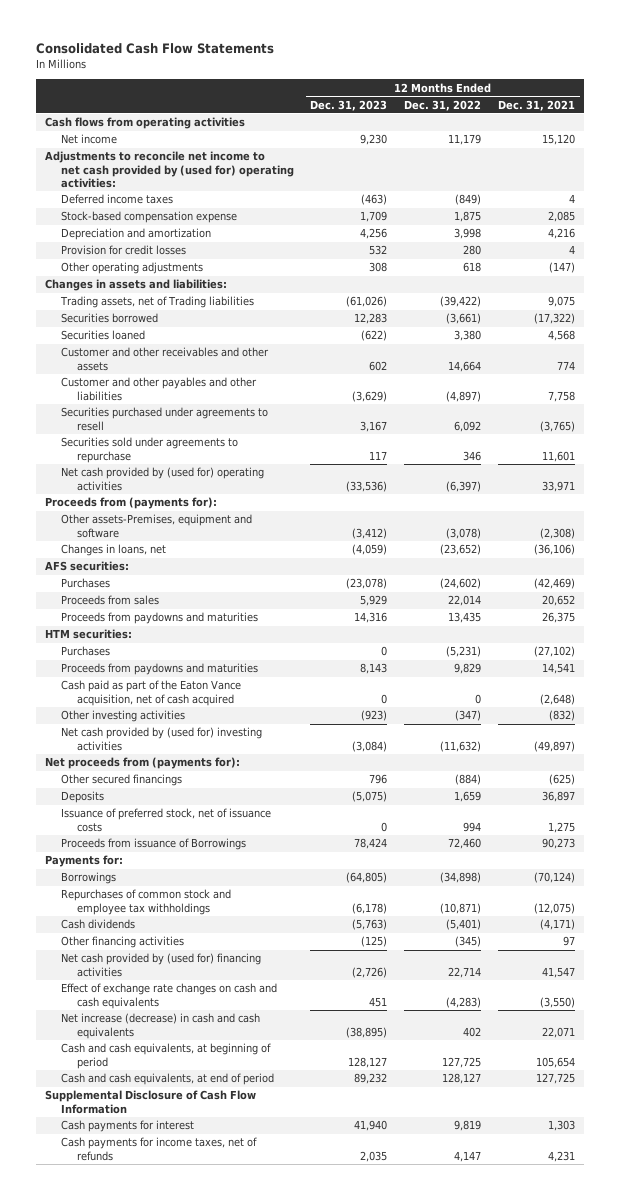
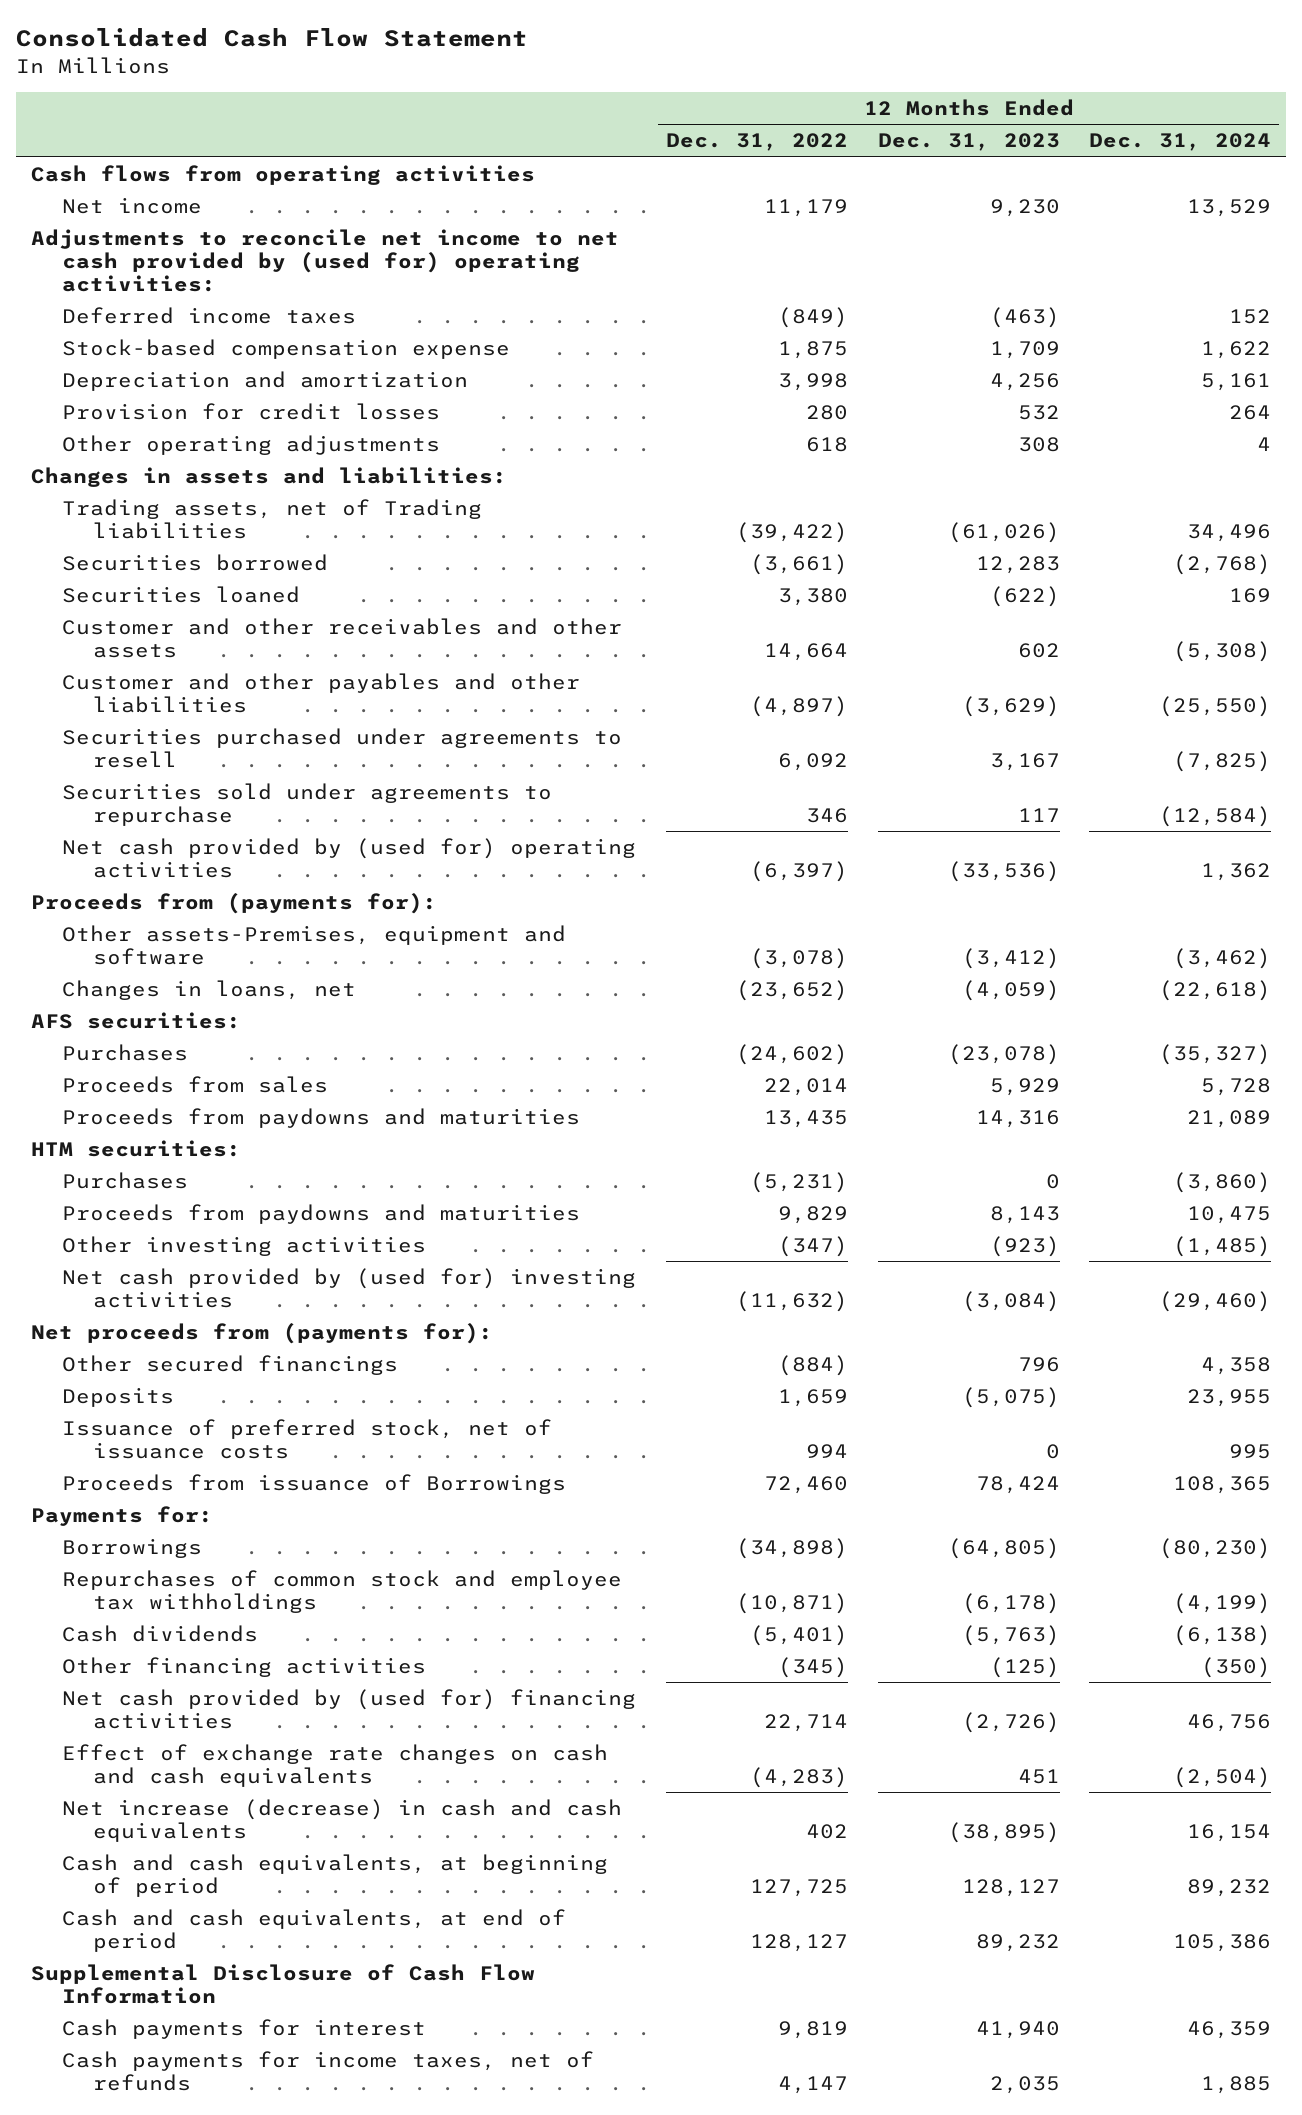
[36,43,275,55] Consolidated Cash Flow Statements -> [16,28,529,48] Consolidated Cash Flow Statement
[498,99,576,111] Dec. 31, 2021 -> none
none -> [1089,133,1272,152] Dec. 31, 2024
[60,680,241,706] Cash paid as part of the Eaton Vance acquisition, net of cash acquired -> none

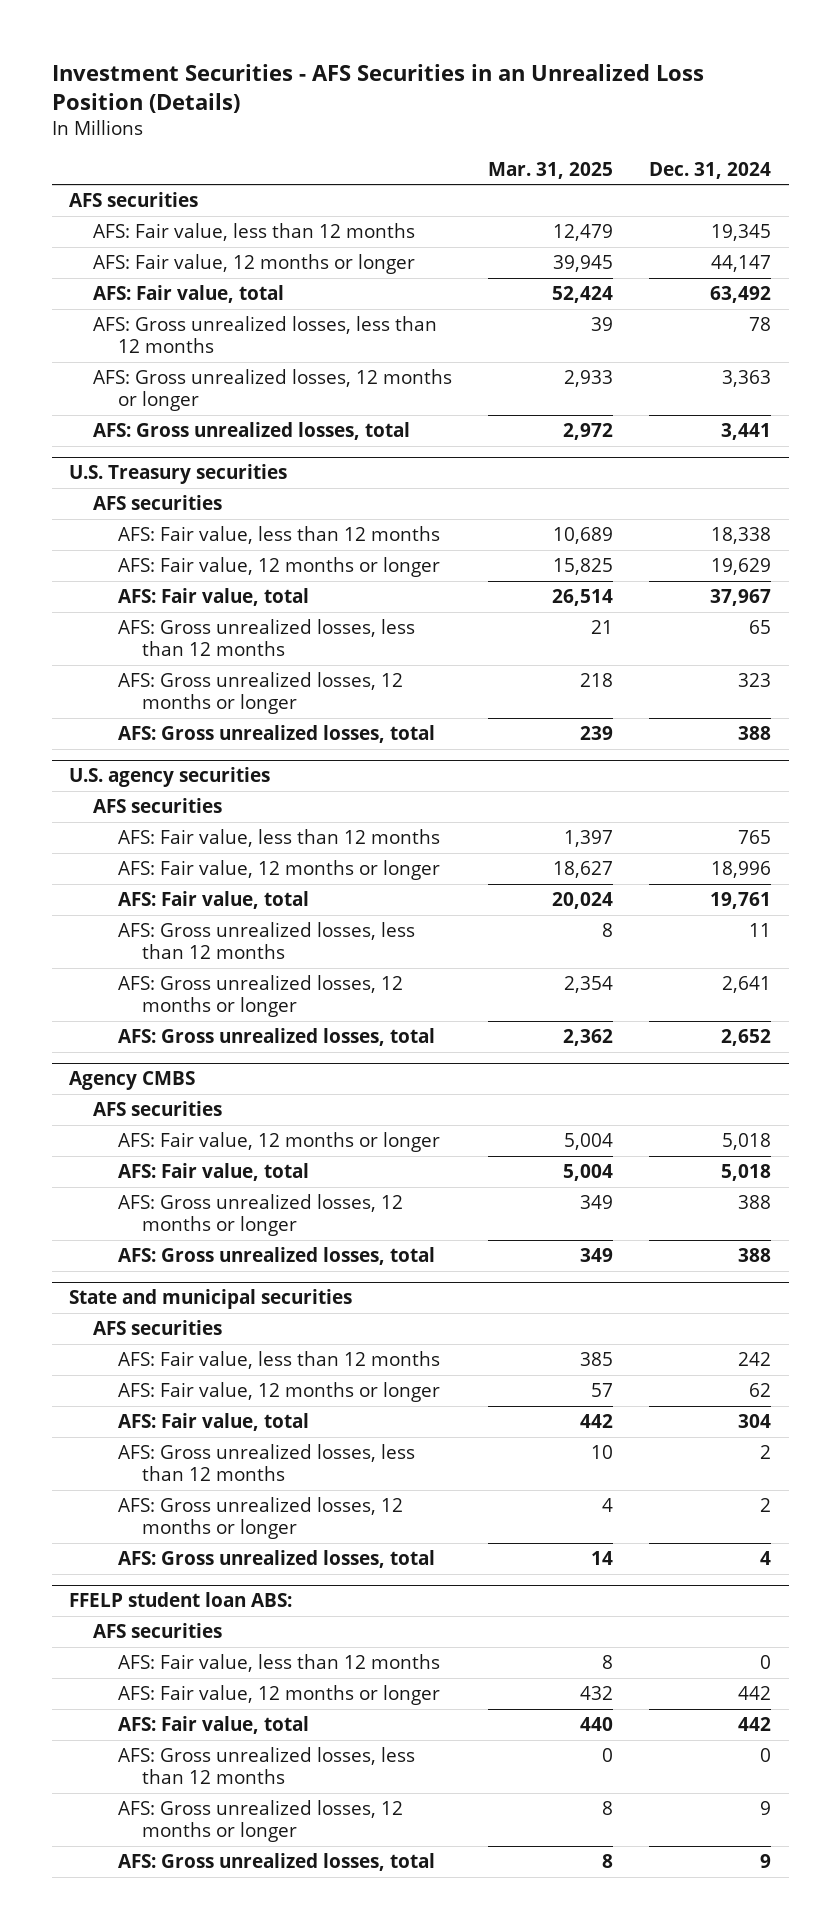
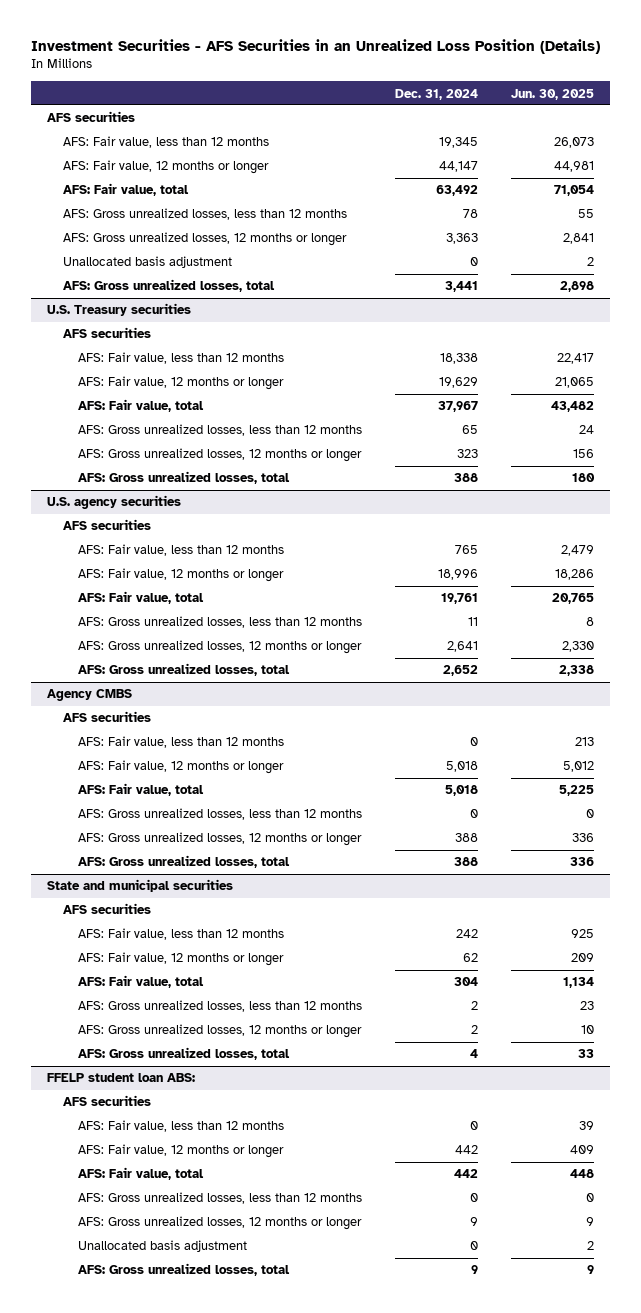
[488,161,614,179] Mar. 31, 2025 -> none
none -> [510,88,594,100] Jun. 30, 2025
none -> [62,256,232,269] Unallocated basis adjustment
none -> [78,736,285,749] AFS: Fair value, less than 12 months
none -> [78,808,363,821] AFS: Gross unrealized losses, less than 12 months
none -> [78,1240,248,1253] Unallocated basis adjustment

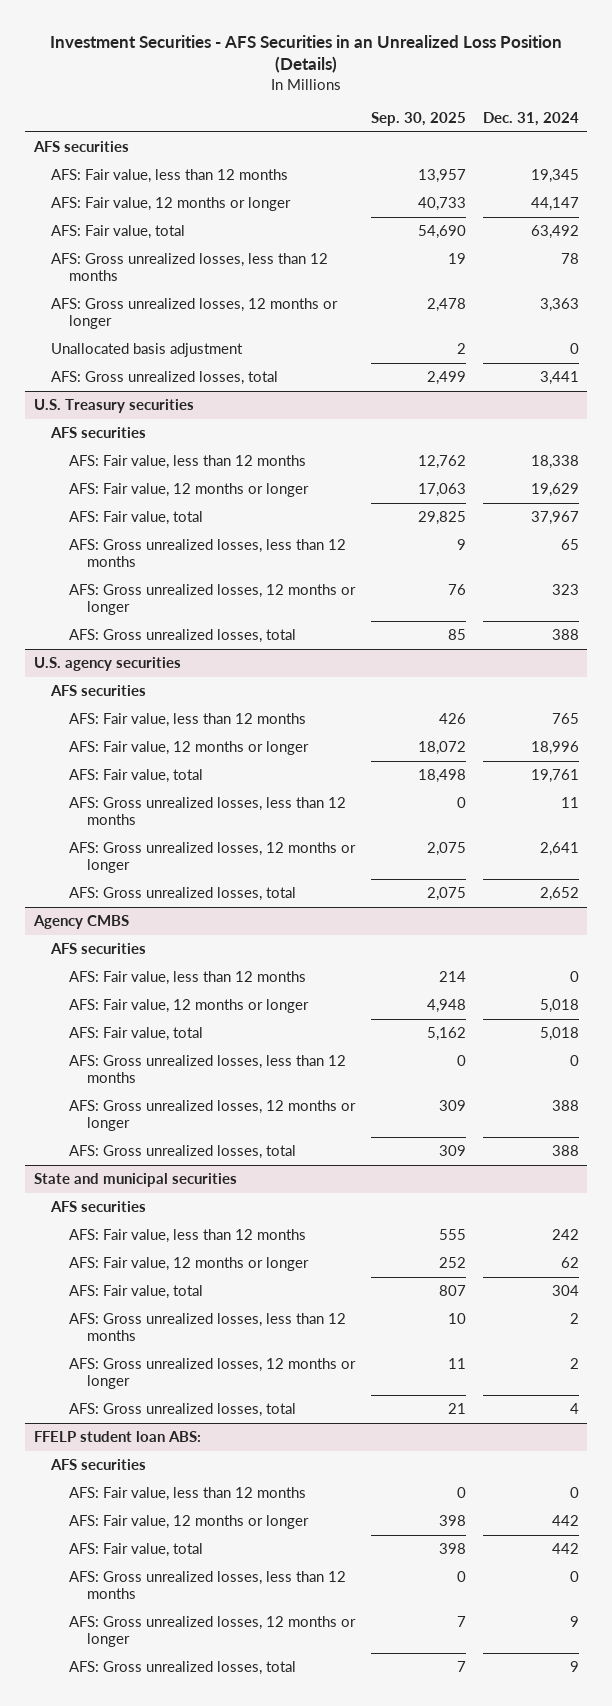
[510,88,594,100] Jun. 30, 2025 -> none
none -> [371,112,467,127] Sep. 30, 2025
[78,1240,248,1253] Unallocated basis adjustment -> none

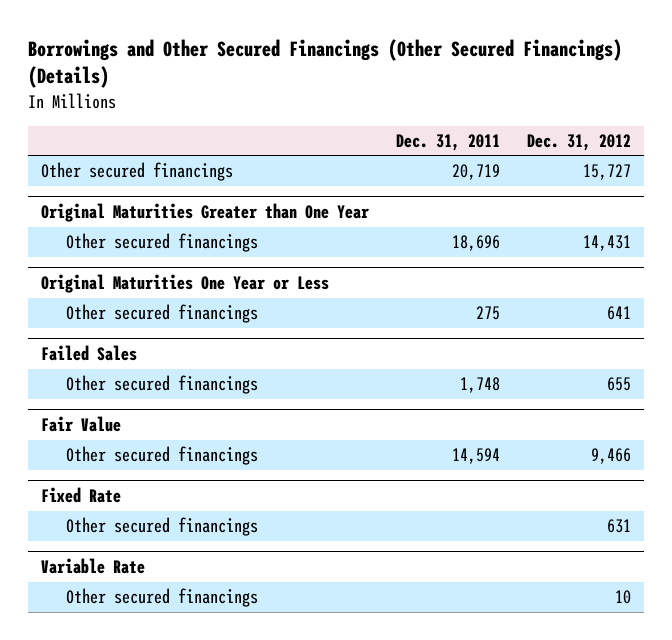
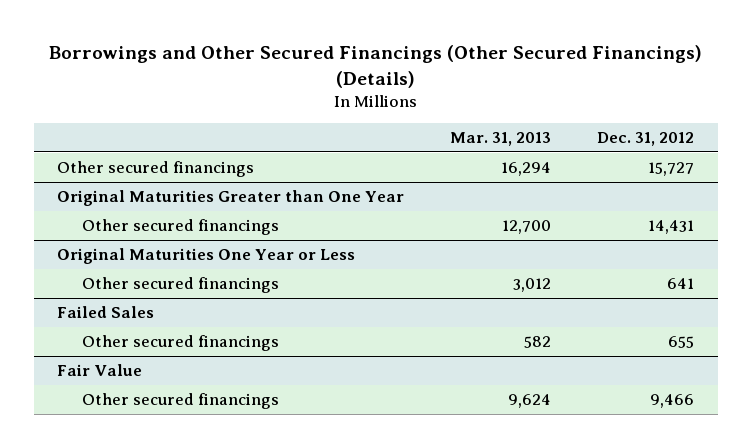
[395,133,500,151] Dec. 31, 2011 -> none
none -> [450,132,552,147] Mar. 31, 2013
[41,486,122,503] Fixed Rate -> none
[65,517,258,537] Other secured financings -> none
[41,557,146,574] Variable Rate -> none
[65,588,258,608] Other secured financings -> none

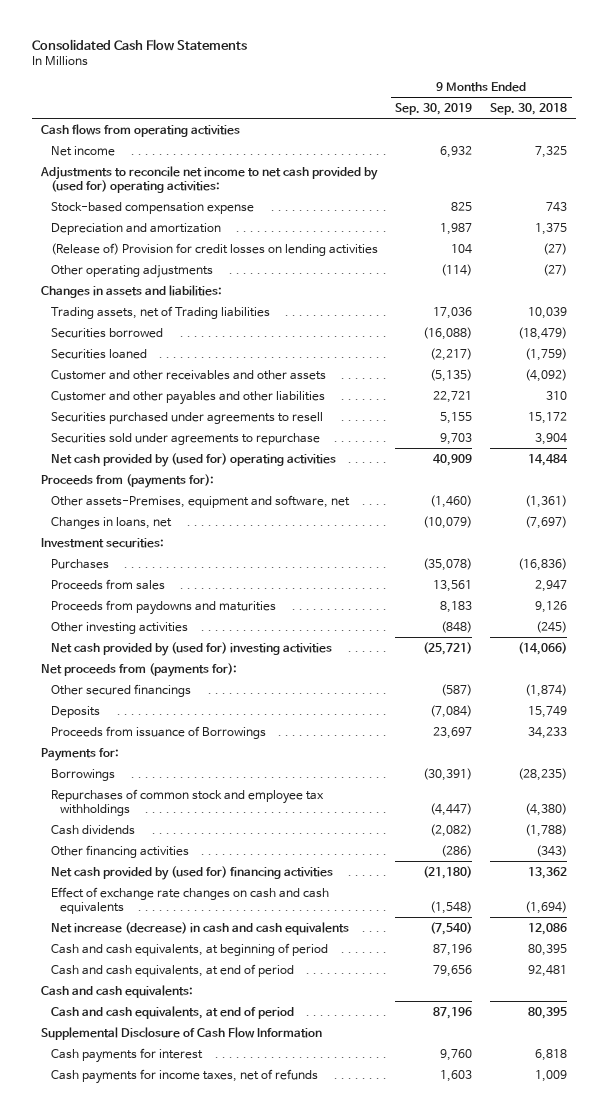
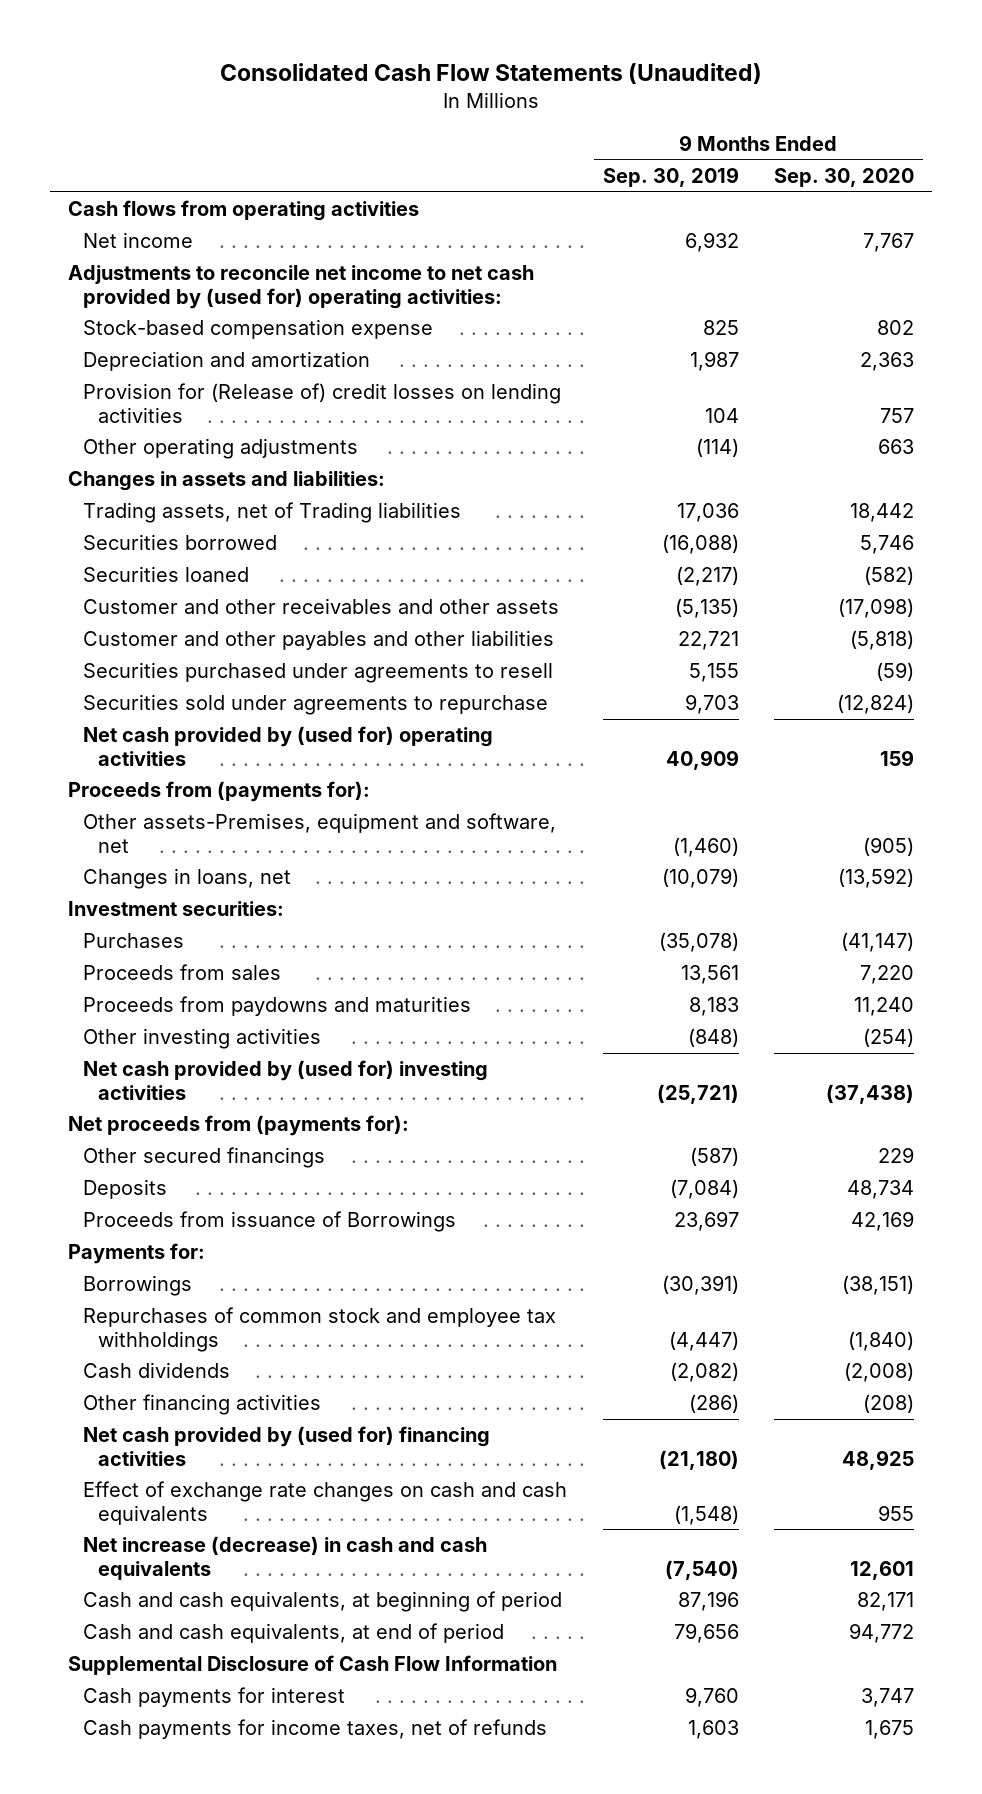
[31,38,247,51] Consolidated Cash Flow Statements -> [220,62,763,84] Consolidated Cash Flow Statements (Unaudited)
[490,102,568,115] Sep. 30, 2018 -> none
none -> [774,168,915,188] Sep. 30, 2020
[50,242,378,256] (Release of) Provision for credit losses on lending activities -> [82,383,561,423] Provision for (Release of) credit losses on lending activities
[40,984,193,998] Cash and cash equivalents: -> none
[50,1005,294,1019] Cash and cash equivalents, at end of period -> none

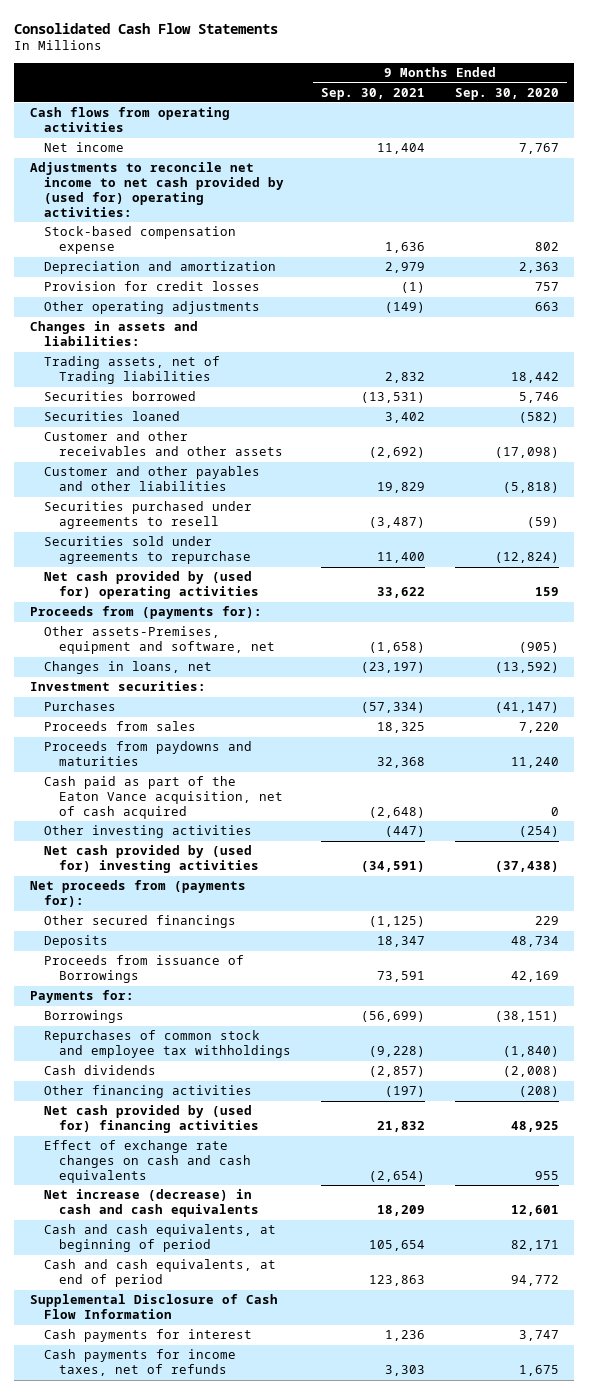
[220,62,763,84] Consolidated Cash Flow Statements (Unaudited) -> [14,22,279,34] Consolidated Cash Flow Statements
[602,167,739,188] Sep. 30, 2019 -> none
none -> [320,87,425,100] Sep. 30, 2021
[82,383,561,423] Provision for (Release of) credit losses on lending activities -> [44,281,261,292] Provision for credit losses
none -> [44,776,283,819] Cash paid as part of the Eaton Vance acquisition, net of cash acquired

